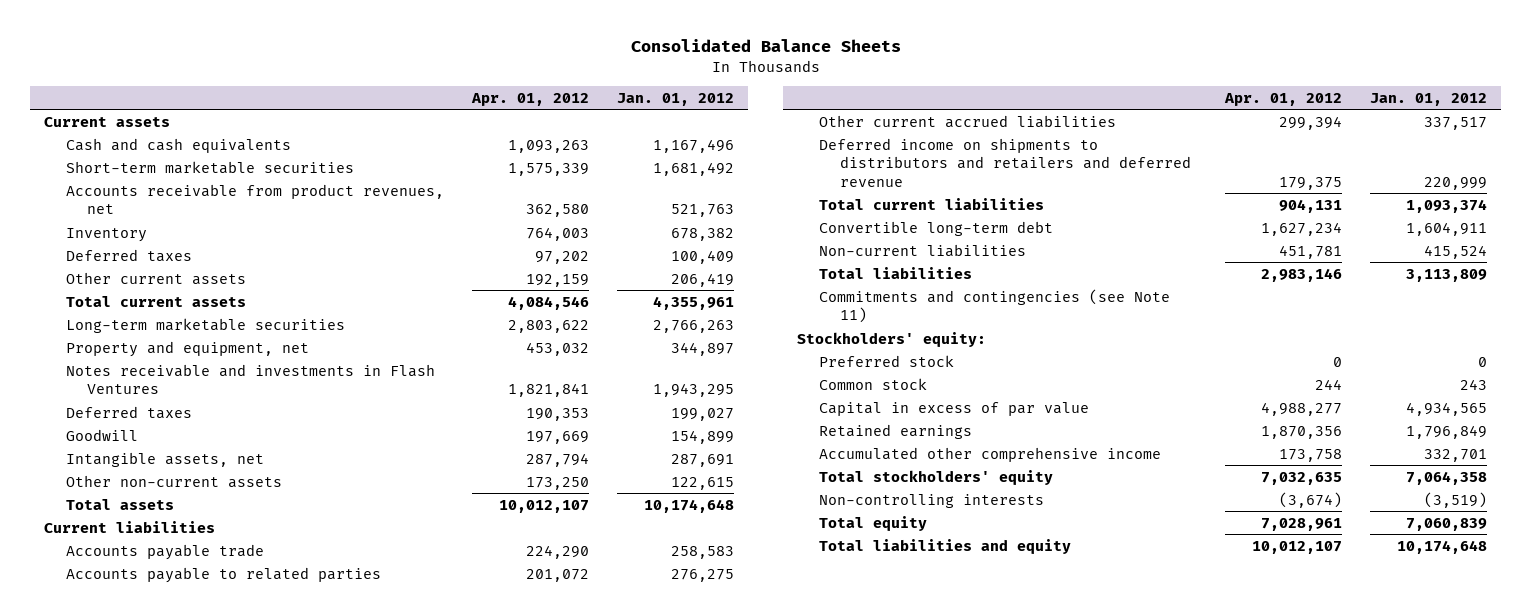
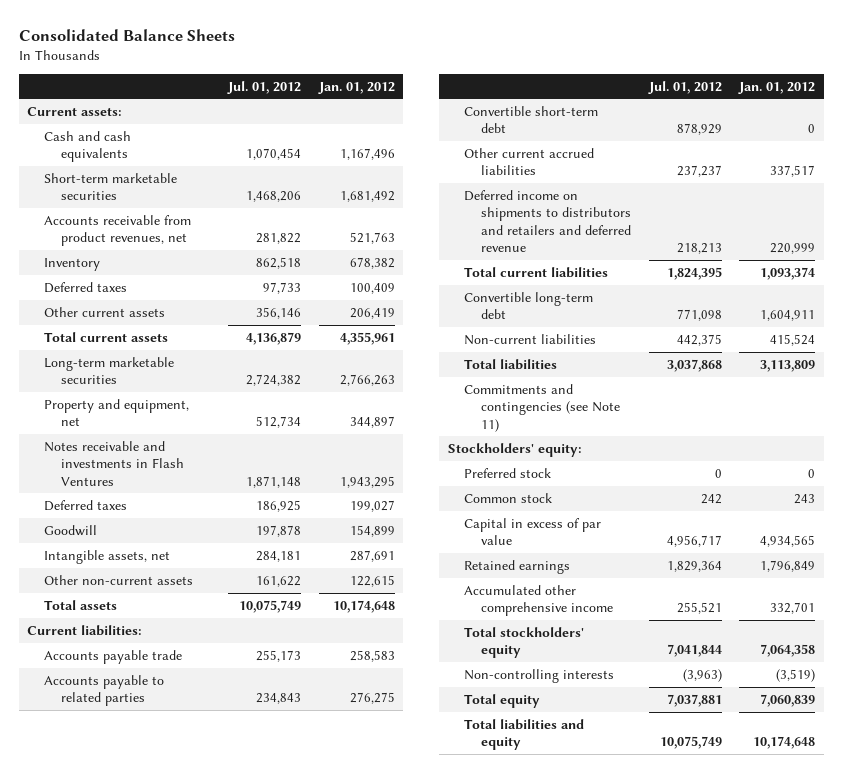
[470,92,589,106] Apr. 01, 2012 -> none
none -> [227,80,302,94] Jul. 01, 2012
[44,116,171,127] Current assets -> [27,106,123,116] Current assets:
[44,520,216,533] Current liabilities -> [27,624,143,636] Current liabilities:
none -> [464,105,599,134] Convertible short-term debt

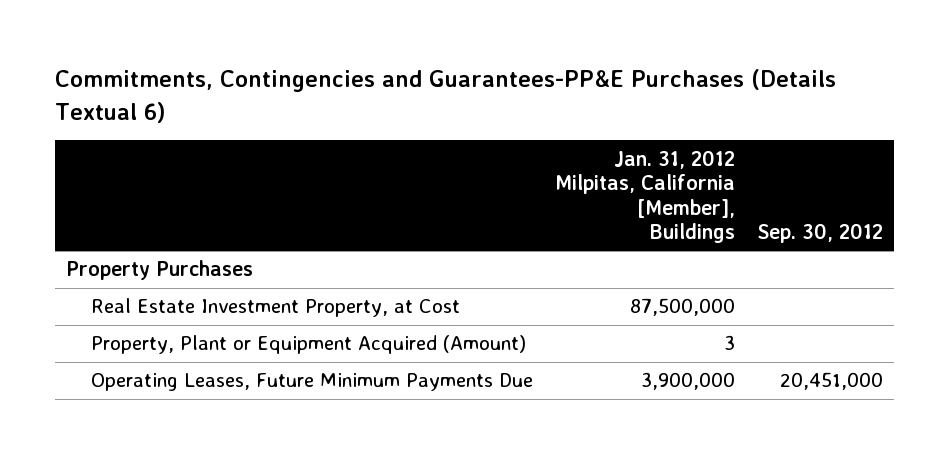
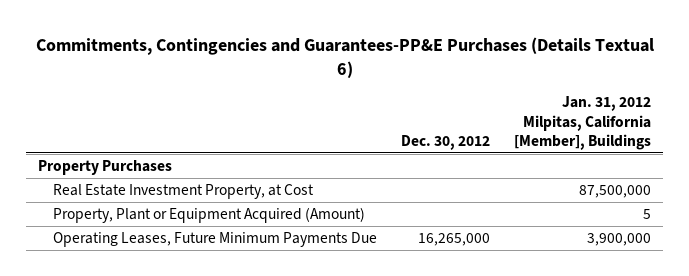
[757,223,884,244] Sep. 30, 2012 -> none
none -> [400,135,490,151] Dec. 30, 2012
[724,335,736,351] 3 -> [642,208,651,219] 5

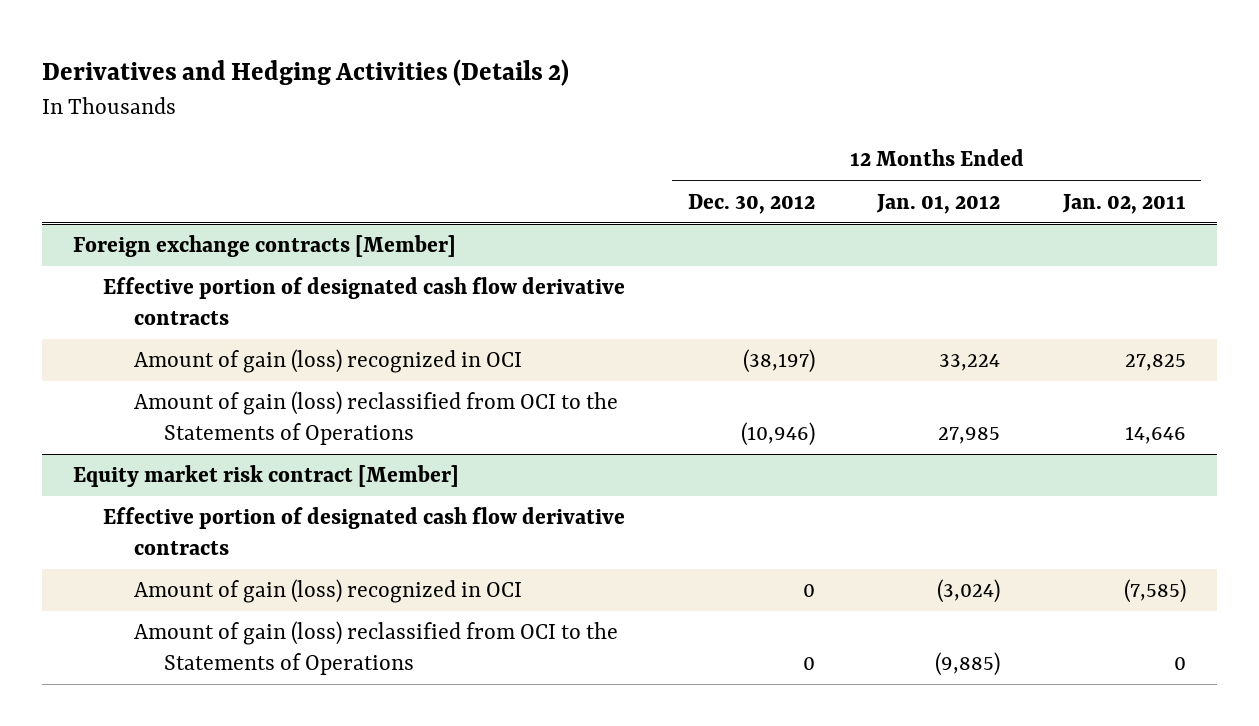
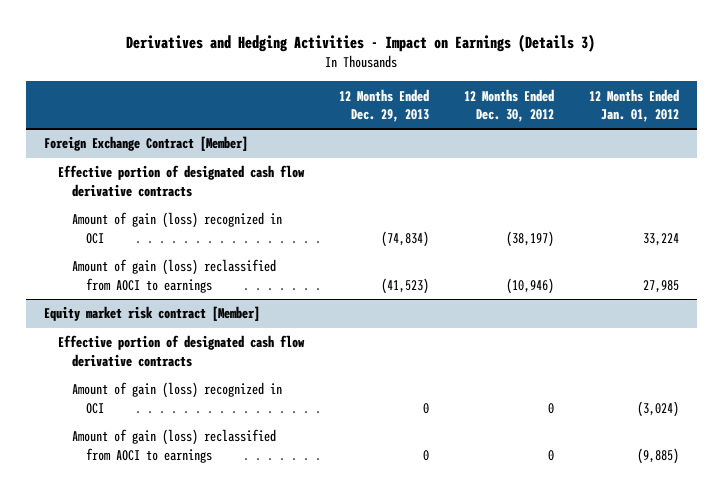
[41,59,569,87] Derivatives and Hedging Activities (Details 2) -> [126,34,596,53] Derivatives and Hedging Activities - Impact on Earnings (Details 3)
[1061,193,1186,214] Jan. 02, 2011 -> none
none -> [338,88,429,122] 12 Months Ended Dec. 29, 2013
[72,235,456,258] Foreign exchange contracts [Member] -> [43,136,248,152] Foreign Exchange Contract [Member]
[133,391,618,446] Amount of gain (loss) reclassified from OCI to the Statements of Operations -> [71,259,276,293] Amount of gain (loss) reclassified from AOCI to earnings
[133,621,618,676] Amount of gain (loss) reclassified from OCI to the Statements of Operations -> [71,429,276,463] Amount of gain (loss) reclassified from AOCI to earnings

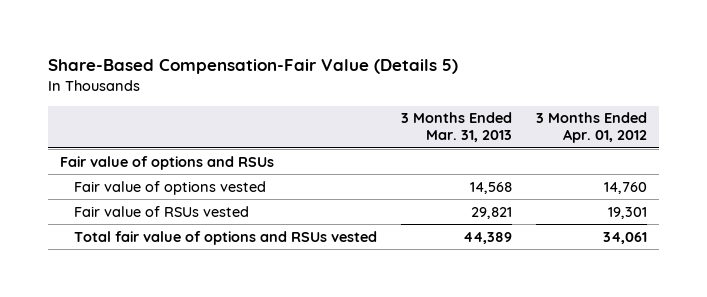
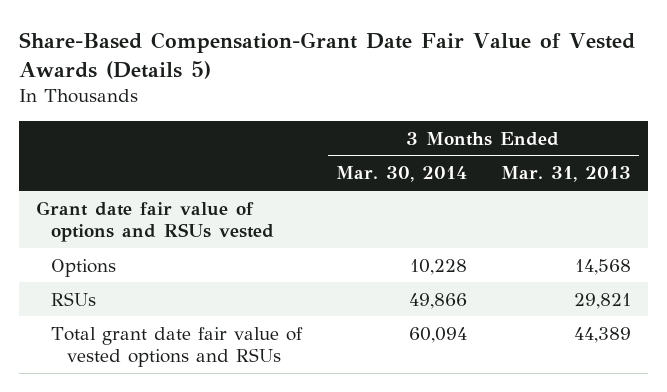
[47,58,458,74] Share-Based Compensation-Fair Value (Details 5) -> [18,31,635,80] Share-Based Compensation-Grant Date Fair Value of Vested Awards (Details 5)
[535,112,647,144] 3 Months Ended Apr. 01, 2012 -> none
none -> [336,166,468,183] Mar. 30, 2014
[59,155,274,170] Fair value of options and RSUs -> [35,200,275,243] Grant date fair value of options and RSUs vested
[74,180,267,195] Fair value of options vested -> [51,258,117,277] Options
[74,205,250,217] Fair value of RSUs vested -> [51,291,97,306] RSUs
[74,230,378,245] Total fair value of options and RSUs vested -> [51,326,304,368] Total grant date fair value of vested options and RSUs

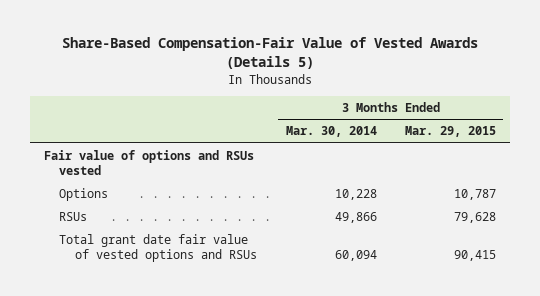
[18,31,635,80] Share-Based Compensation-Grant Date Fair Value of Vested Awards (Details 5) -> [61,37,478,70] Share-Based Compensation-Fair Value of Vested Awards (Details 5)
[500,166,631,183] Mar. 31, 2013 -> none
none -> [405,126,497,138] Mar. 29, 2015
[35,200,275,243] Grant date fair value of options and RSUs vested -> [43,150,254,175] Fair value of options and RSUs vested

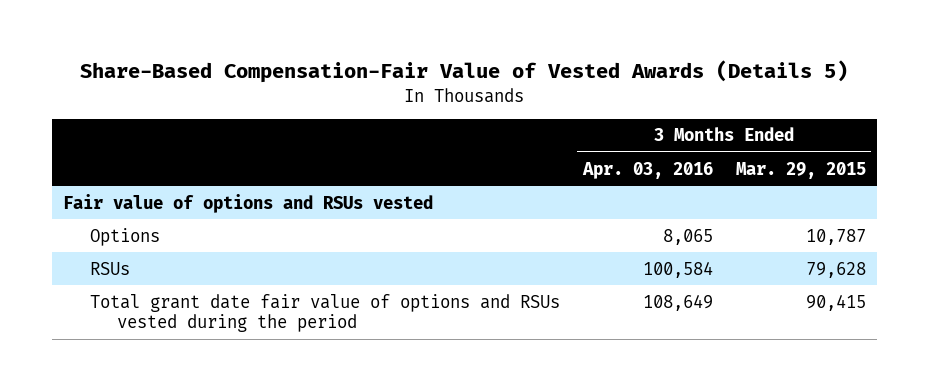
[285,126,377,138] Mar. 30, 2014 -> none
none -> [581,161,713,179] Apr. 03, 2016
[59,234,257,262] Total grant date fair value of vested options and RSUs -> [90,293,561,333] Total grant date fair value of options and RSUs vested during the period

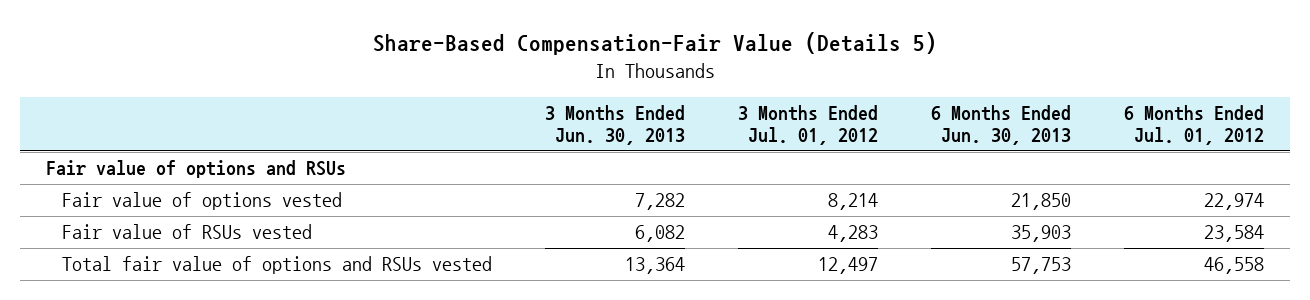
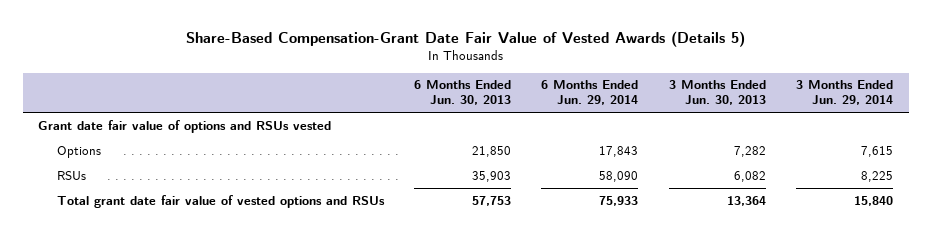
[373,32,938,56] Share-Based Compensation-Fair Value (Details 5) -> [185,30,745,47] Share-Based Compensation-Grant Date Fair Value of Vested Awards (Details 5)
[737,104,878,146] 3 Months Ended Jul. 01, 2012 -> none
[1123,104,1264,146] 6 Months Ended Jul. 01, 2012 -> none
none -> [541,80,639,106] 6 Months Ended Jun. 29, 2014
none -> [796,80,894,106] 3 Months Ended Jun. 29, 2014
[46,160,347,179] Fair value of options and RSUs -> [38,119,332,133] Grant date fair value of options and RSUs vested
[61,192,342,211] Fair value of options vested -> [56,145,101,158] Options
[61,224,312,240] Fair value of RSUs vested -> [56,170,86,180] RSUs
[61,256,492,275] Total fair value of options and RSUs vested -> [56,194,385,208] Total grant date fair value of vested options and RSUs

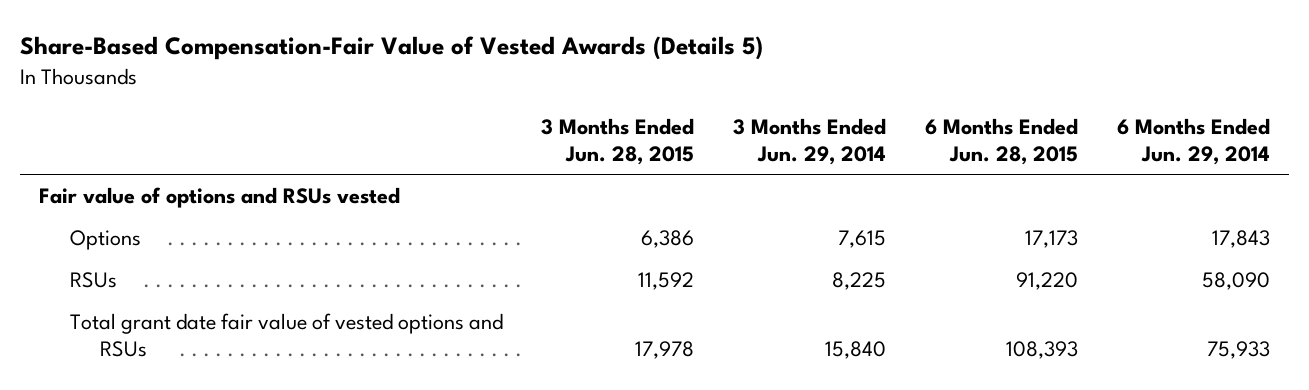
[185,30,745,47] Share-Based Compensation-Grant Date Fair Value of Vested Awards (Details 5) -> [20,36,764,61] Share-Based Compensation-Fair Value of Vested Awards (Details 5)
[414,80,512,106] 6 Months Ended Jun. 30, 2013 -> none
[668,80,766,106] 3 Months Ended Jun. 30, 2013 -> none
none -> [541,117,695,165] 3 Months Ended Jun. 28, 2015
none -> [924,117,1078,165] 6 Months Ended Jun. 28, 2015
[38,119,332,133] Grant date fair value of options and RSUs vested -> [39,186,401,208] Fair value of options and RSUs vested

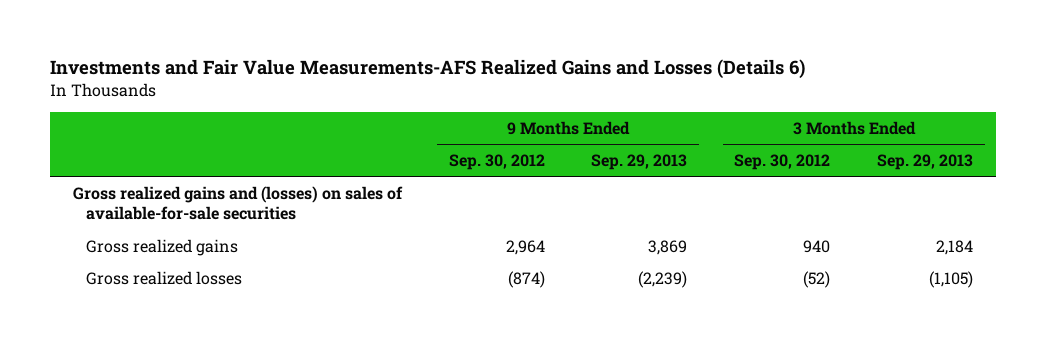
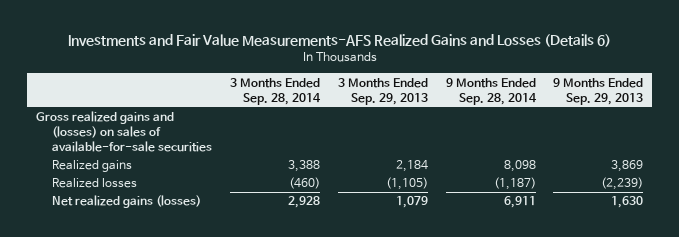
[448,153,545,170] Sep. 30, 2012 -> none
[734,153,831,170] Sep. 30, 2012 -> none
none -> [230,77,322,105] 3 Months Ended Sep. 28, 2014
none -> [445,77,537,105] 9 Months Ended Sep. 28, 2014
[85,238,238,256] Gross realized gains -> [52,160,133,173] Realized gains
[85,270,242,285] Gross realized losses -> [52,178,138,189] Realized losses
none -> [52,195,202,209] Net realized gains (losses)

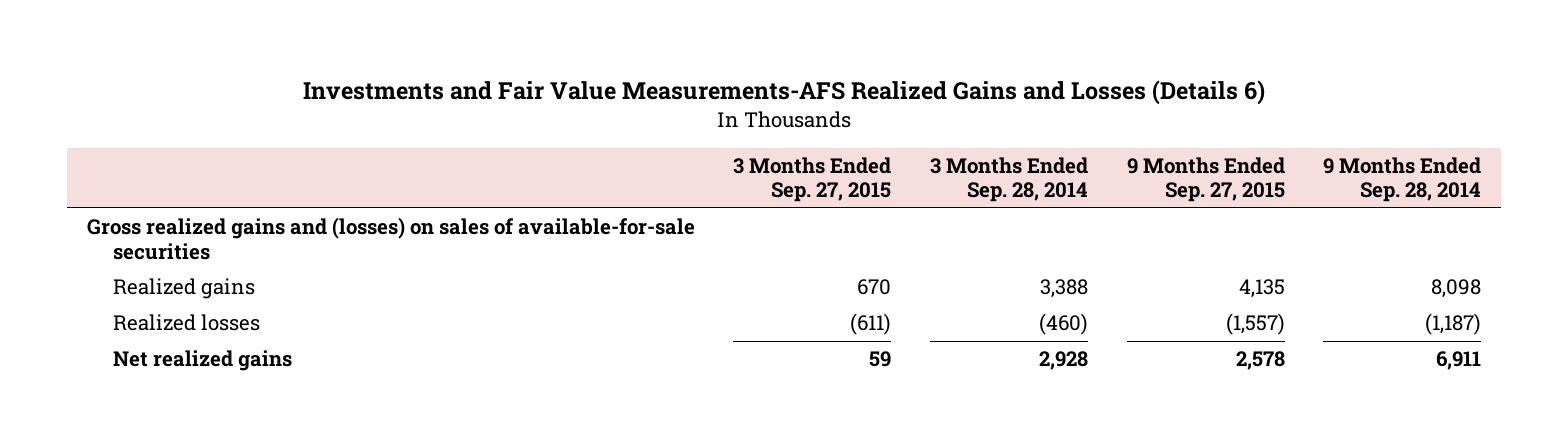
[337,77,428,105] 3 Months Ended Sep. 29, 2013 -> none
[553,77,644,105] 9 Months Ended Sep. 29, 2013 -> none
none -> [733,156,892,203] 3 Months Ended Sep. 27, 2015
none -> [1126,156,1285,203] 9 Months Ended Sep. 27, 2015
[52,195,202,209] Net realized gains (losses) -> [112,350,292,372] Net realized gains

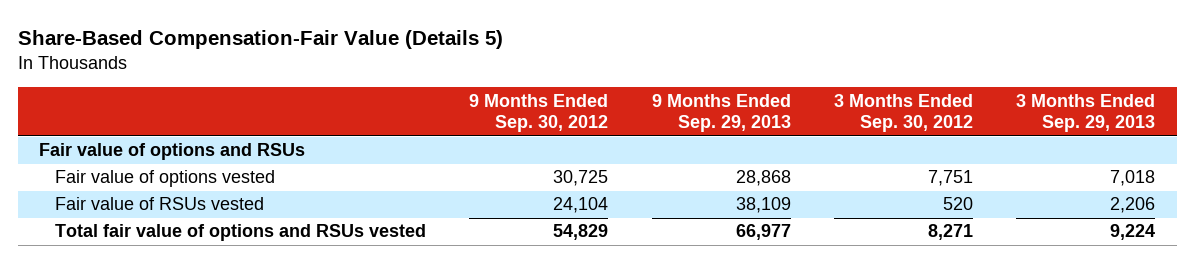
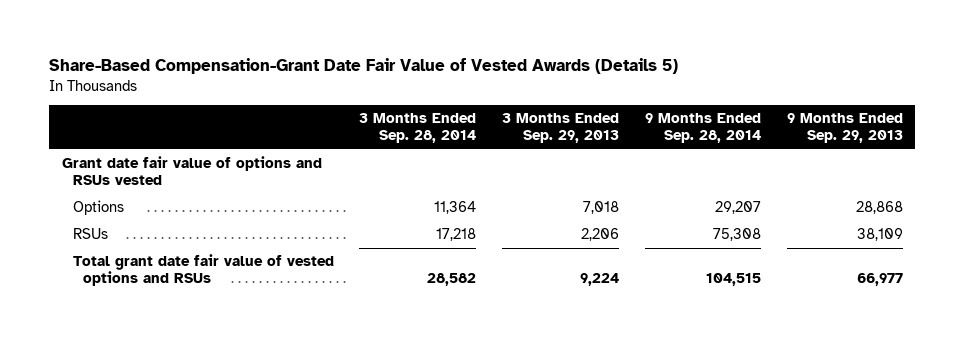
[17,30,503,50] Share-Based Compensation-Fair Value (Details 5) -> [49,58,679,75] Share-Based Compensation-Grant Date Fair Value of Vested Awards (Details 5)
[469,93,609,133] 9 Months Ended Sep. 30, 2012 -> none
[833,93,973,133] 3 Months Ended Sep. 30, 2012 -> none
none -> [359,113,477,144] 3 Months Ended Sep. 28, 2014
none -> [644,113,761,144] 9 Months Ended Sep. 28, 2014
[39,143,306,161] Fair value of options and RSUs -> [61,156,322,186] Grant date fair value of options and RSUs vested
[54,170,275,188] Fair value of options vested -> [72,200,124,216] Options
[54,197,264,211] Fair value of RSUs vested -> [72,228,108,240] RSUs
[54,224,426,242] Total fair value of options and RSUs vested -> [72,254,334,287] Total grant date fair value of vested options and RSUs

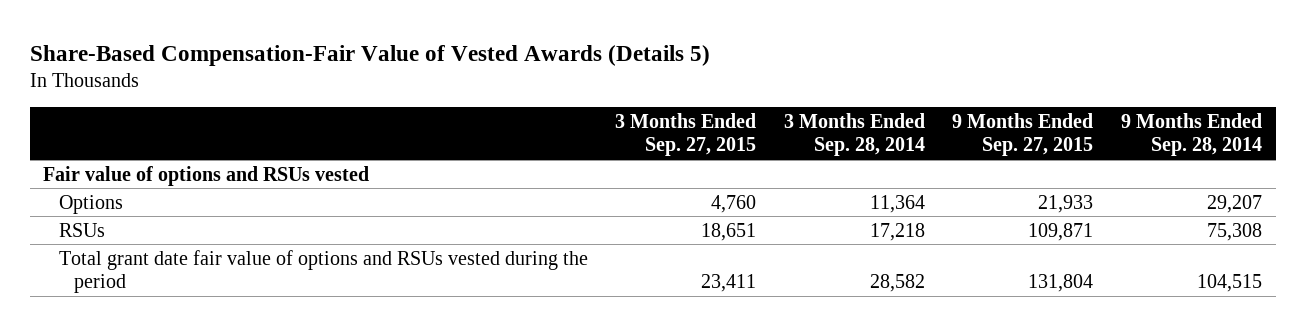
[49,58,679,75] Share-Based Compensation-Grant Date Fair Value of Vested Awards (Details 5) -> [29,44,710,66] Share-Based Compensation-Fair Value of Vested Awards (Details 5)
[502,113,620,144] 3 Months Ended Sep. 29, 2013 -> none
[786,113,903,144] 9 Months Ended Sep. 29, 2013 -> none
none -> [615,113,757,157] 3 Months Ended Sep. 27, 2015
none -> [952,113,1094,157] 9 Months Ended Sep. 27, 2015
[61,156,322,186] Grant date fair value of options and RSUs vested -> [43,165,370,186] Fair value of options and RSUs vested
[72,254,334,287] Total grant date fair value of vested options and RSUs -> [58,249,588,294] Total grant date fair value of options and RSUs vested during the period

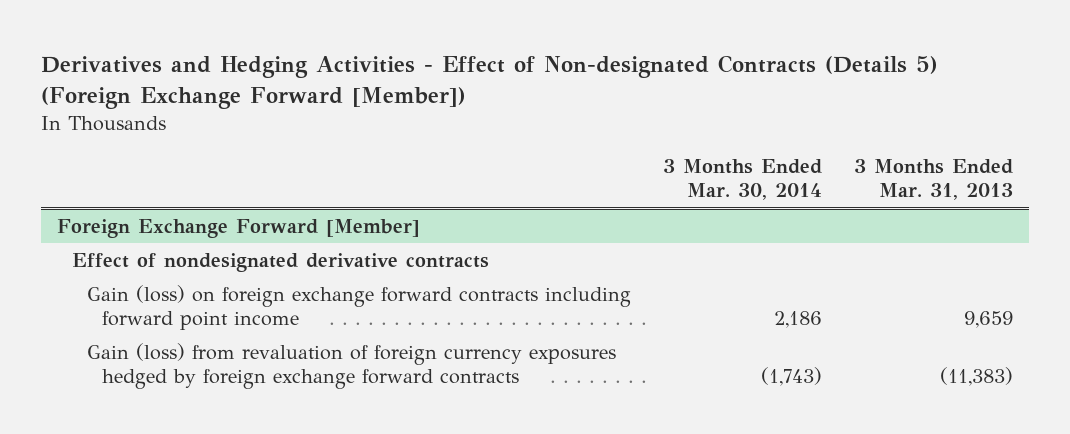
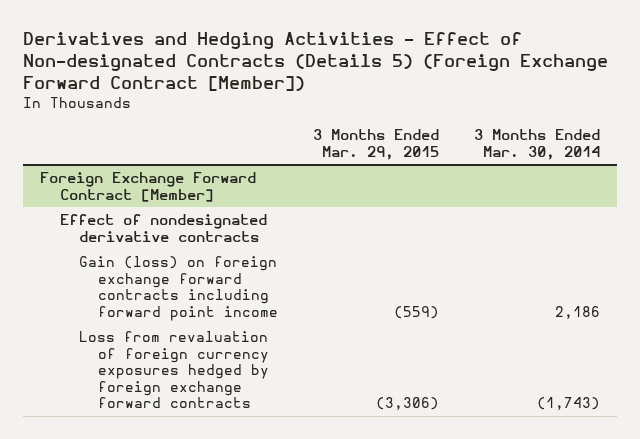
[41,55,939,109] Derivatives and Hedging Activities - Effect of Non-designated Contracts (Details 5) (Foreign Exchange Forward [Member]) -> [22,31,608,91] Derivatives and Hedging Activities - Effect of Non-designated Contracts (Details 5) (Foreign Exchange Forward Contract [Member])
[853,159,1013,201] 3 Months Ended Mar. 31, 2013 -> none
none -> [312,129,439,160] 3 Months Ended Mar. 29, 2015
[57,218,421,238] Foreign Exchange Forward [Member] -> [40,172,257,202] Foreign Exchange Forward Contract [Member]
[87,342,617,390] Gain (loss) from revaluation of foreign currency exposures hedged by foreign exchange forward contracts -> [78,331,269,409] Loss from revaluation of foreign currency exposures hedged by foreign exchange forward contracts

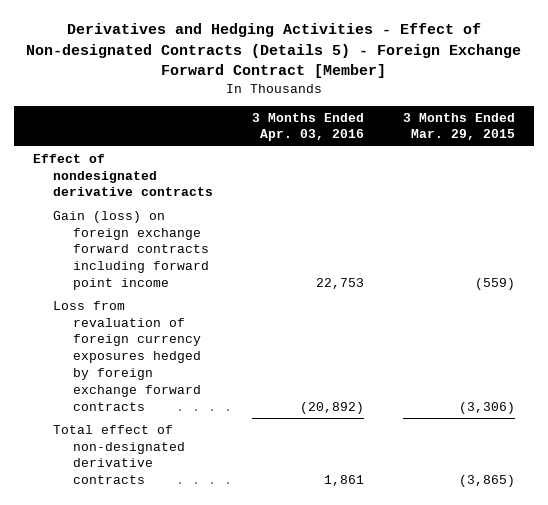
[22,31,608,91] Derivatives and Hedging Activities - Effect of Non-designated Contracts (Details 5) (Foreign Exchange Forward Contract [Member]) -> [25,23,521,78] Derivatives and Hedging Activities - Effect of Non-designated Contracts (Details 5) - Foreign Exchange Forward Contract [Member]
[473,129,600,160] 3 Months Ended Mar. 30, 2014 -> none
none -> [251,112,364,142] 3 Months Ended Apr. 03, 2016
[40,172,257,202] Foreign Exchange Forward Contract [Member] -> none
none -> [53,424,185,485] Total effect of non-designated derivative contracts

